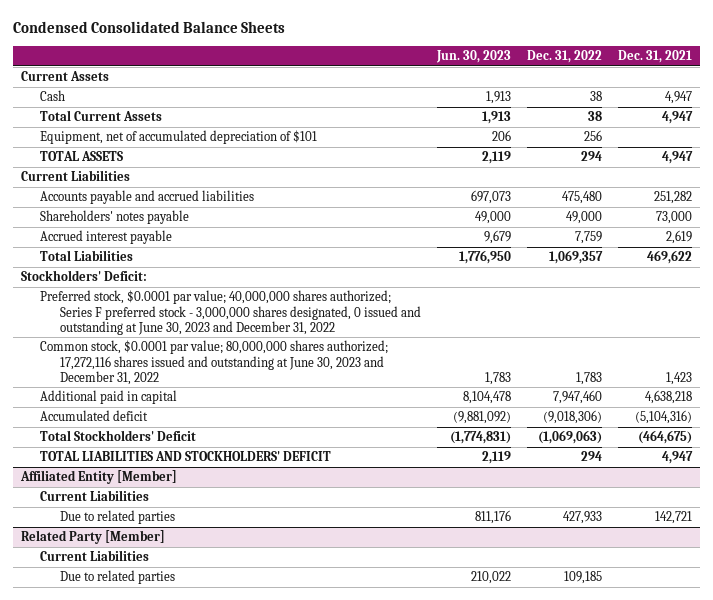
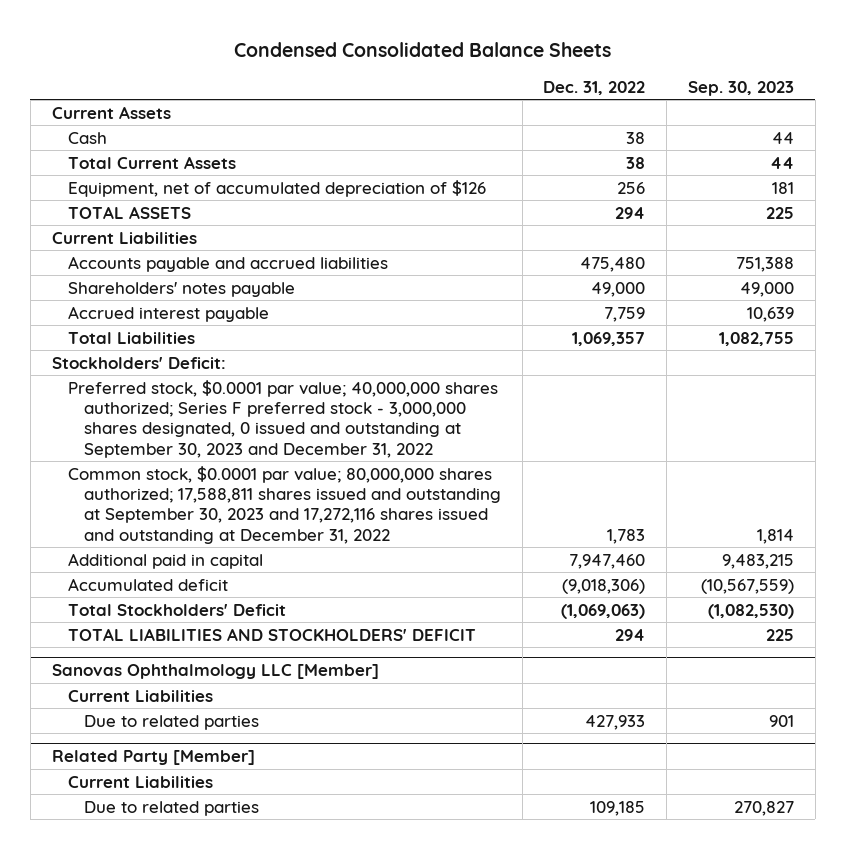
[435,50,511,64] Jun. 30, 2023 -> none
[618,50,693,64] Dec. 31, 2021 -> none
none -> [687,80,794,96] Sep. 30, 2023
[40,130,318,145] Equipment, net of accumulated depreciation of $101 -> [67,179,486,197] Equipment, net of accumulated depreciation of $126
[40,290,421,336] Preferred stock, $0.0001 par value; 40,000,000 shares authorized; Series F preferred stock - 3,000,000 shares designated, 0 issued and outstanding at June 30, 2023 and December 31, 2022 -> [67,379,498,458] Preferred stock, $0.0001 par value; 40,000,000 shares authorized; Series F preferred stock - 3,000,000 shares designated, 0 issued and outstanding at September 30, 2023 and December 31, 2022
[40,340,389,386] Common stock, $0.0001 par value; 80,000,000 shares authorized; 17,272,116 shares issued and outstanding at June 30, 2023 and December 31, 2022 -> [67,465,501,544] Common stock, $0.0001 par value; 80,000,000 shares authorized; 17,588,811 shares issued and outstanding at September 30, 2023 and 17,272,116 shares issued and outstanding at December 31, 2022
[19,470,177,485] Affiliated Entity [Member] -> none
none -> [51,663,379,679] Sanovas Ophthalmology LLC [Member]

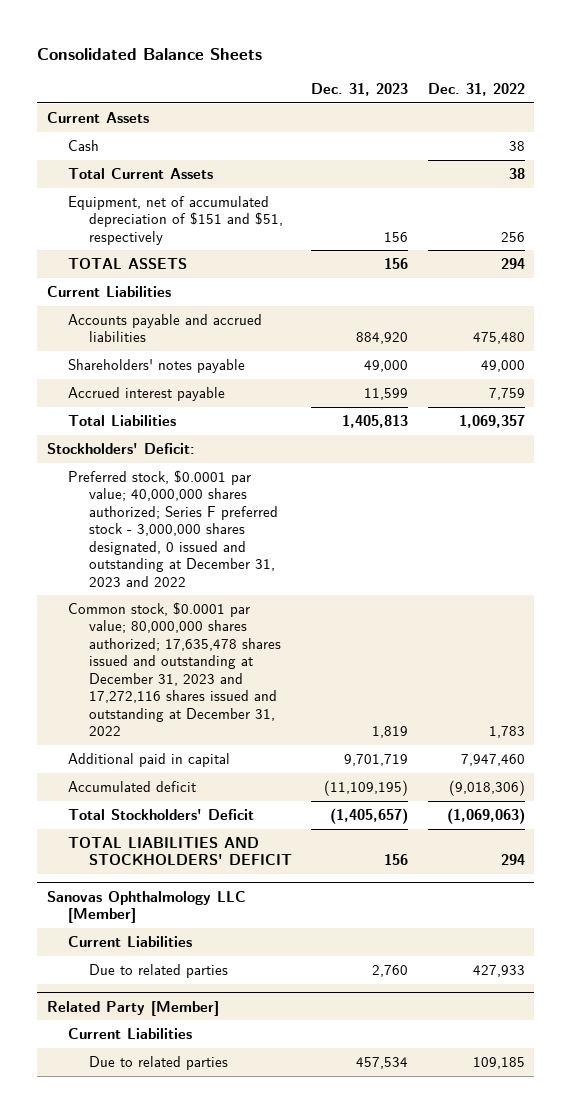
[233,41,611,57] Condensed Consolidated Balance Sheets -> [37,48,263,61] Consolidated Balance Sheets
[687,80,794,96] Sep. 30, 2023 -> none
none -> [311,82,409,96] Dec. 31, 2023
[67,179,486,197] Equipment, net of accumulated depreciation of $126 -> [68,195,284,245] Equipment, net of accumulated depreciation of $151 and $51, respectively
[67,379,498,458] Preferred stock, $0.0001 par value; 40,000,000 shares authorized; Series F preferred stock - 3,000,000 shares designated, 0 issued and outstanding at September 30, 2023 and December 31, 2022 -> [68,469,279,587] Preferred stock, $0.0001 par value; 40,000,000 shares authorized; Series F preferred stock - 3,000,000 shares designated, 0 issued and outstanding at December 31, 2023 and 2022
[67,465,501,544] Common stock, $0.0001 par value; 80,000,000 shares authorized; 17,588,811 shares issued and outstanding at September 30, 2023 and 17,272,116 shares issued and outstanding at December 31, 2022 -> [68,601,282,737] Common stock, $0.0001 par value; 80,000,000 shares authorized; 17,635,478 shares issued and outstanding at December 31, 2023 and 17,272,116 shares issued and outstanding at December 31, 2022

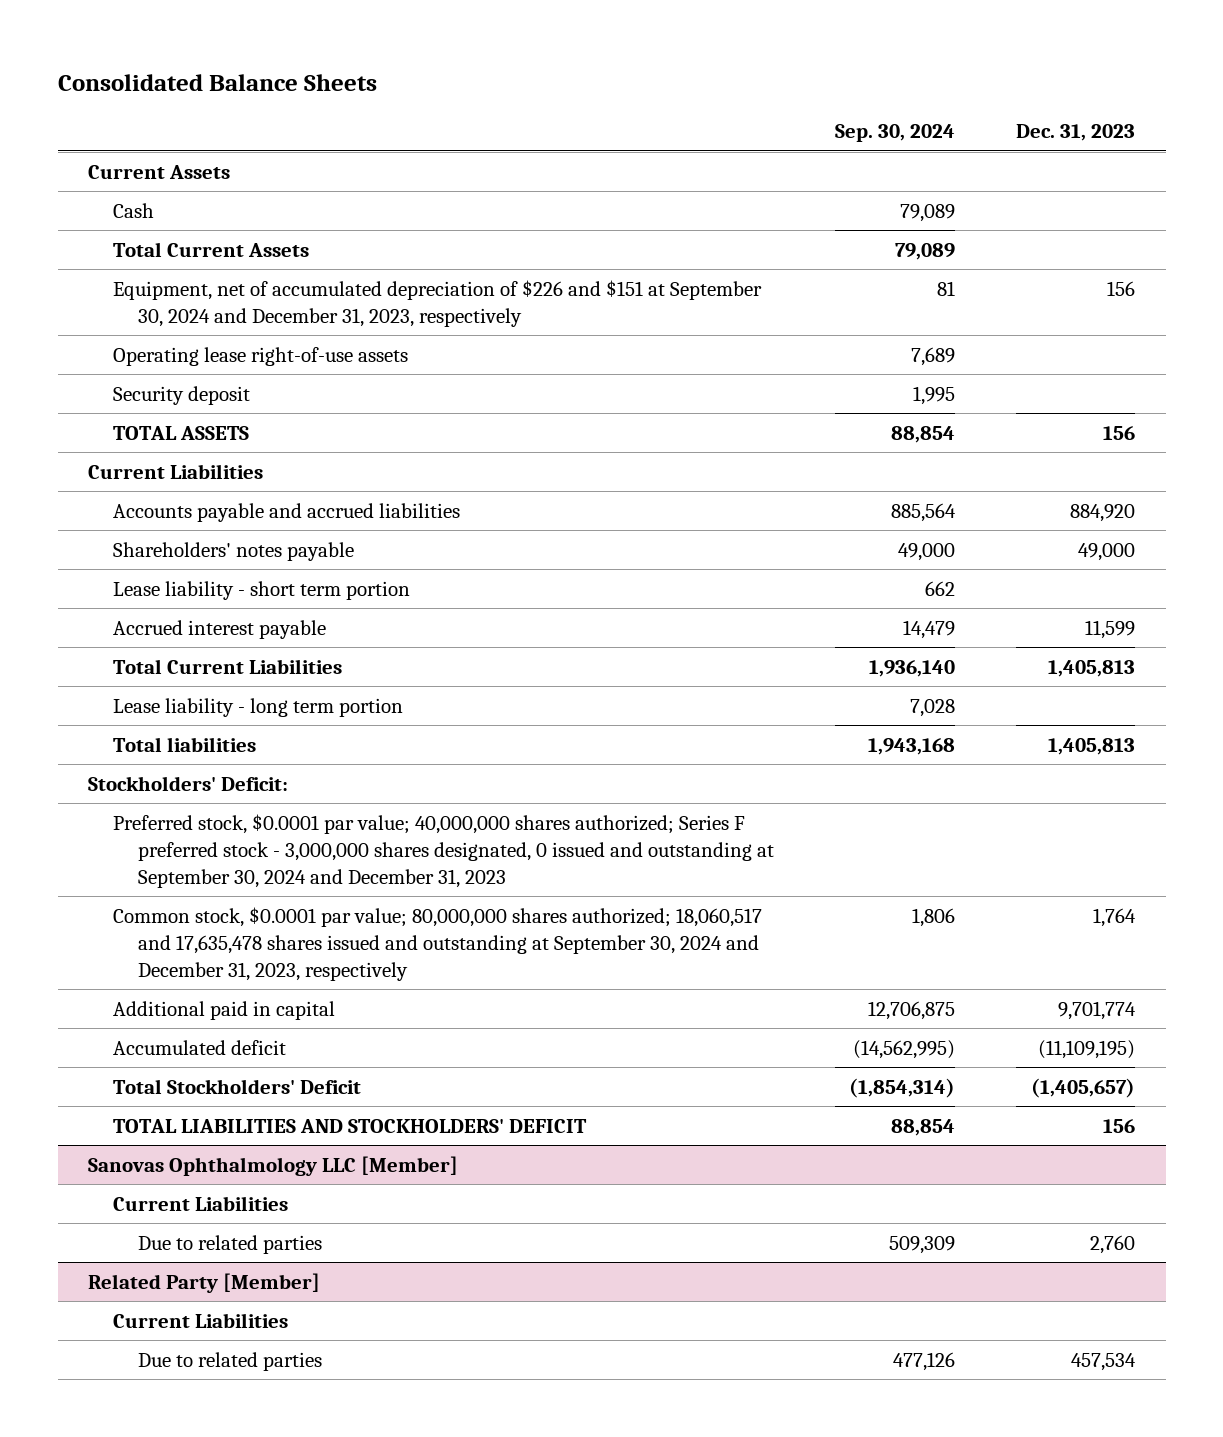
[427,82,525,96] Dec. 31, 2022 -> none
none -> [834,124,955,143] Sep. 30, 2024
[68,195,284,245] Equipment, net of accumulated depreciation of $151 and $51, respectively -> [113,279,763,327] Equipment, net of accumulated depreciation of $226 and $151 at September 30, 2024 and December 31, 2023, respectively
none -> [113,346,409,366] Operating lease right-of-use assets
none -> [113,385,251,405] Security deposit
none -> [113,580,411,600] Lease liability - short term portion
none -> [113,658,343,674] Total Current Liabilities
none -> [113,697,404,717] Lease liability - long term portion
[68,414,177,426] Total Liabilities -> [113,736,257,752] Total liabilities
[68,469,279,587] Preferred stock, $0.0001 par value; 40,000,000 shares authorized; Series F preferred stock - 3,000,000 shares designated, 0 issued and outstanding at December 31, 2023 and 2022 -> [113,813,774,889] Preferred stock, $0.0001 par value; 40,000,000 shares authorized; Series F preferred stock - 3,000,000 shares designated, 0 issued and outstanding at September 30, 2024 and December 31, 2023
[68,601,282,737] Common stock, $0.0001 par value; 80,000,000 shares authorized; 17,635,478 shares issued and outstanding at December 31, 2023 and 17,272,116 shares issued and outstanding at December 31, 2022 -> [113,906,763,982] Common stock, $0.0001 par value; 80,000,000 shares authorized; 18,060,517 and 17,635,478 shares issued and outstanding at September 30, 2024 and December 31, 2023, respectively
[372,726,409,739] 1,819 -> [1093,907,1137,927] 1,764
[344,753,409,766] 9,701,719 -> [1058,1000,1137,1020] 9,701,774

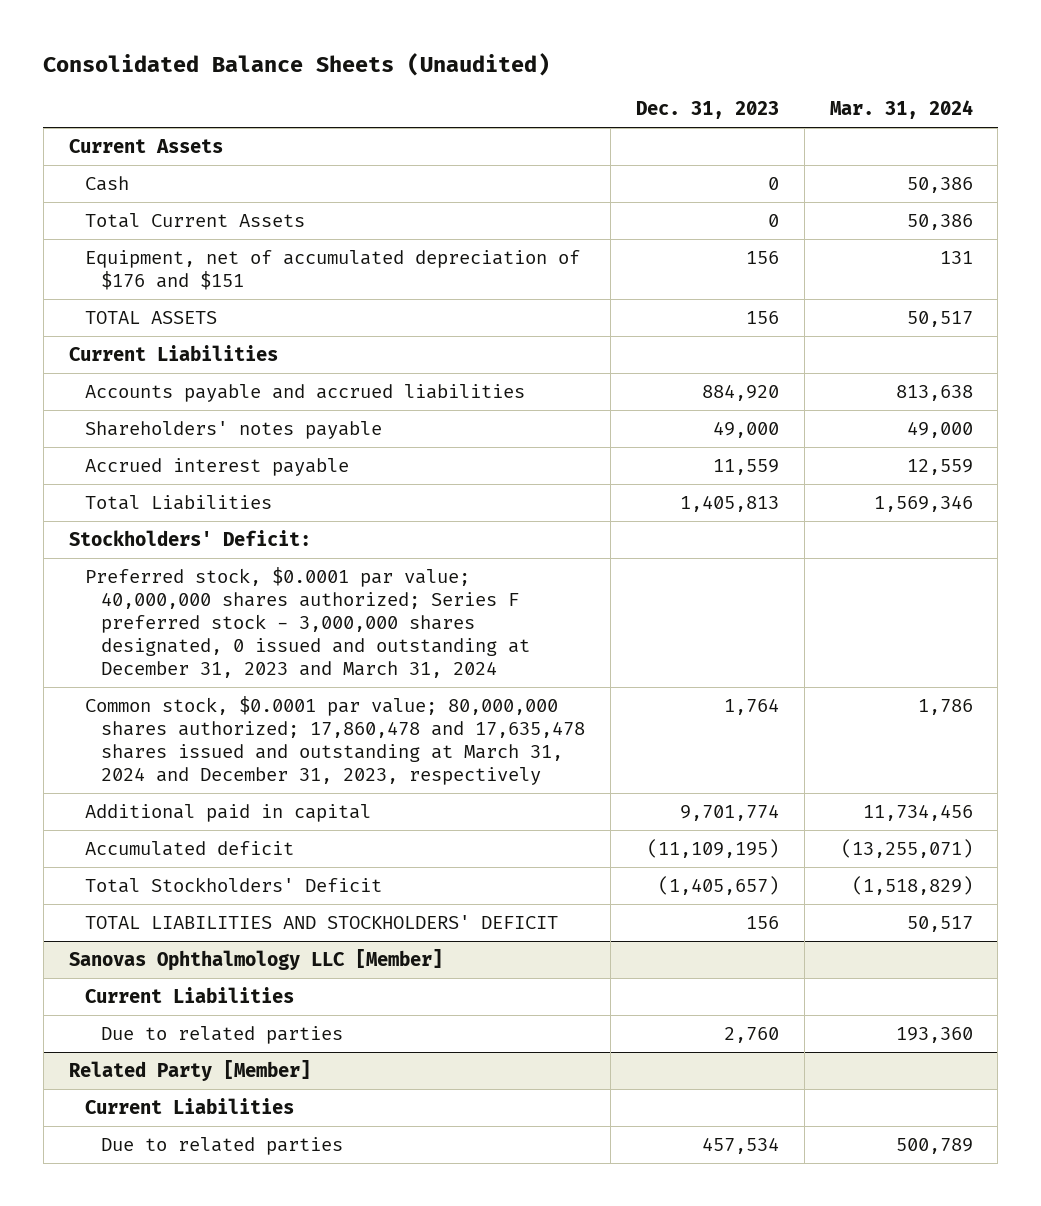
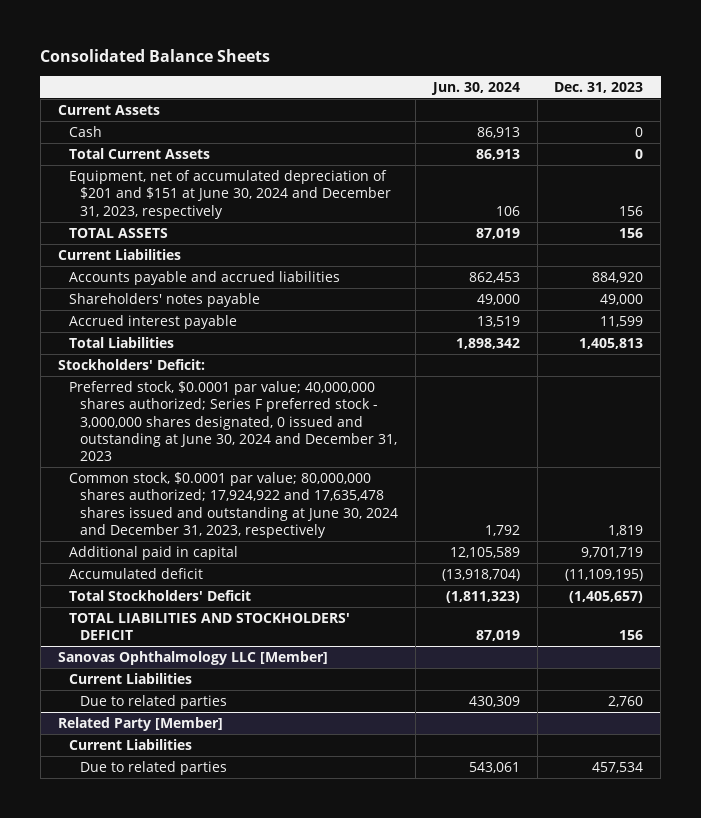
[43,52,551,76] Consolidated Balance Sheets (Unaudited) -> [40,48,271,62] Consolidated Balance Sheets
[829,100,973,120] Mar. 31, 2024 -> none
none -> [430,81,520,95] Jun. 30, 2024
[85,249,581,290] Equipment, net of accumulated depreciation of $176 and $151 -> [68,169,392,219] Equipment, net of accumulated depreciation of $201 and $151 at June 30, 2024 and December 31, 2023, respectively
[713,458,780,475] 11,559 -> [600,315,644,327] 11,599
[85,566,531,679] Preferred stock, $0.0001 par value; 40,000,000 shares authorized; Series F preferred stock - 3,000,000 shares designated, 0 issued and outstanding at December 31, 2023 and March 31, 2024 -> [68,380,398,462] Preferred stock, $0.0001 par value; 40,000,000 shares authorized; Series F preferred stock - 3,000,000 shares designated, 0 issued and outstanding at June 30, 2024 and December 31, 2023
[85,695,586,785] Common stock, $0.0001 par value; 80,000,000 shares authorized; 17,860,478 and 17,635,478 shares issued and outstanding at March 31, 2024 and December 31, 2023, respectively -> [68,471,399,539] Common stock, $0.0001 par value; 80,000,000 shares authorized; 17,924,922 and 17,635,478 shares issued and outstanding at June 30, 2024 and December 31, 2023, respectively
[724,697,780,715] 1,764 -> [608,525,644,537] 1,819
[680,803,780,821] 9,701,774 -> [581,546,644,558] 9,701,719

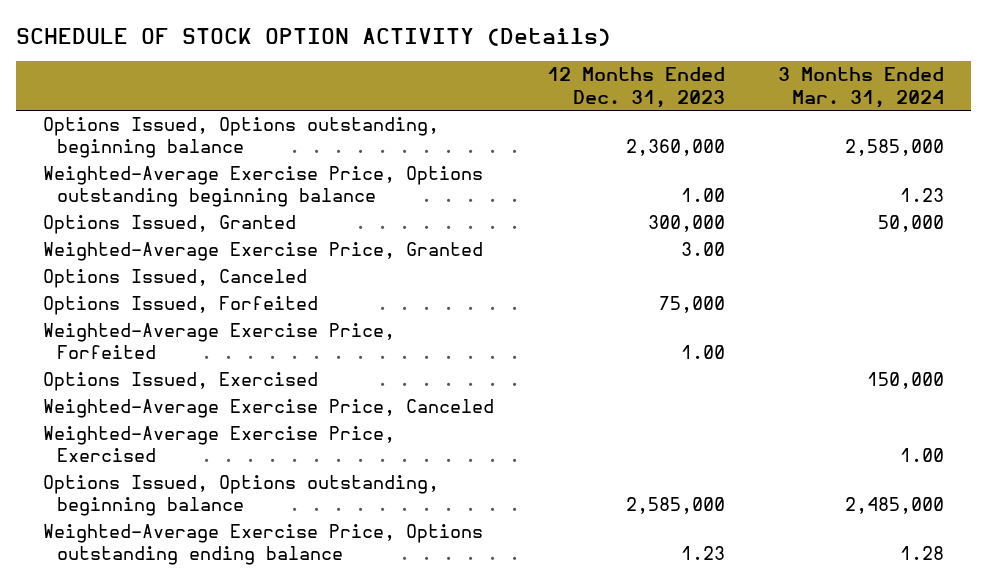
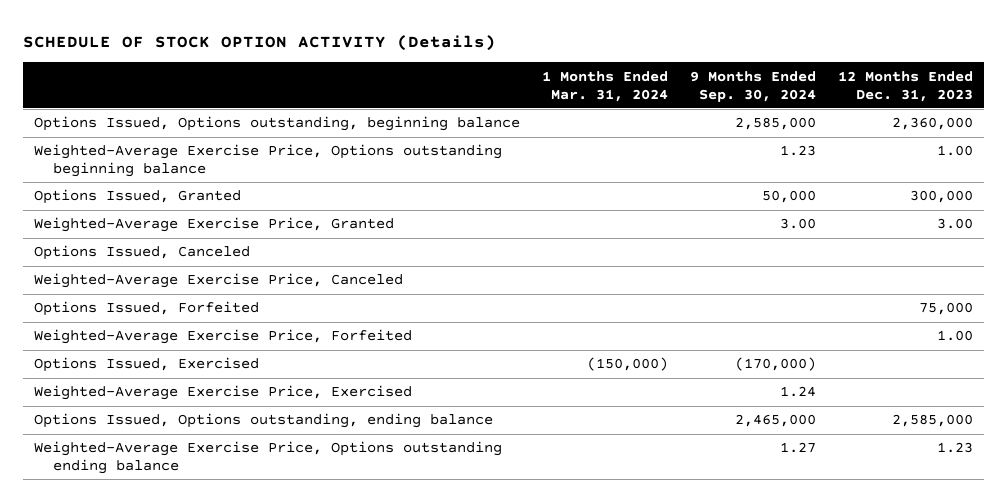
[778,67,945,108] 3 Months Ended Mar. 31, 2024 -> none
none -> [542,70,669,102] 1 Months Ended Mar. 31, 2024
none -> [689,70,816,102] 9 Months Ended Sep. 30, 2024
[42,399,494,419] Weighted-Average Exercise Price, Canceled -> [34,273,404,289] Weighted-Average Exercise Price, Canceled
[42,475,439,517] Options Issued, Options outstanding, beginning balance -> [34,413,494,429] Options Issued, Options outstanding, ending balance

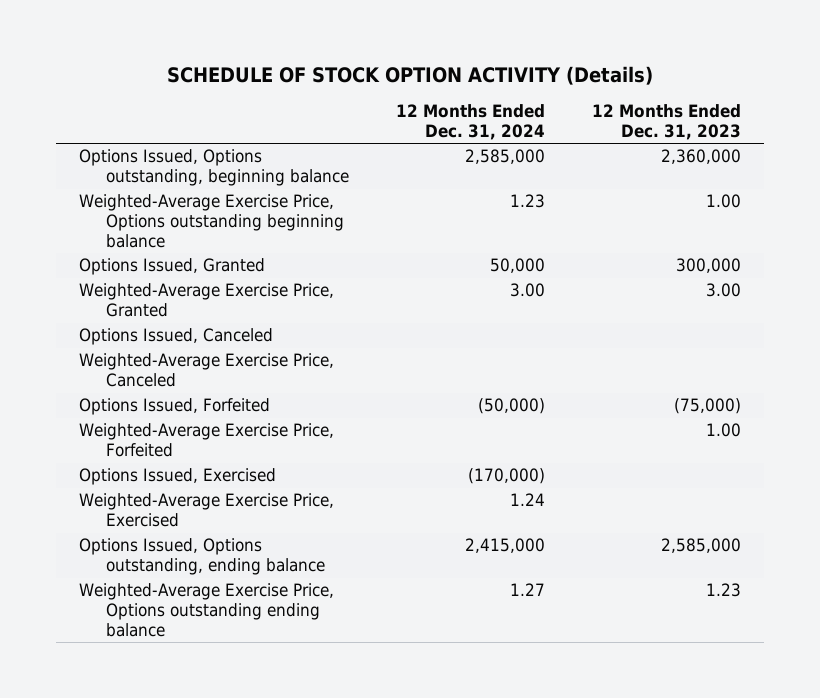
[542,70,669,102] 1 Months Ended Mar. 31, 2024 -> none
[689,70,816,102] 9 Months Ended Sep. 30, 2024 -> none
none -> [396,104,546,141] 12 Months Ended Dec. 31, 2024
[918,302,973,316] 75,000 -> [673,398,741,415] (75,000)

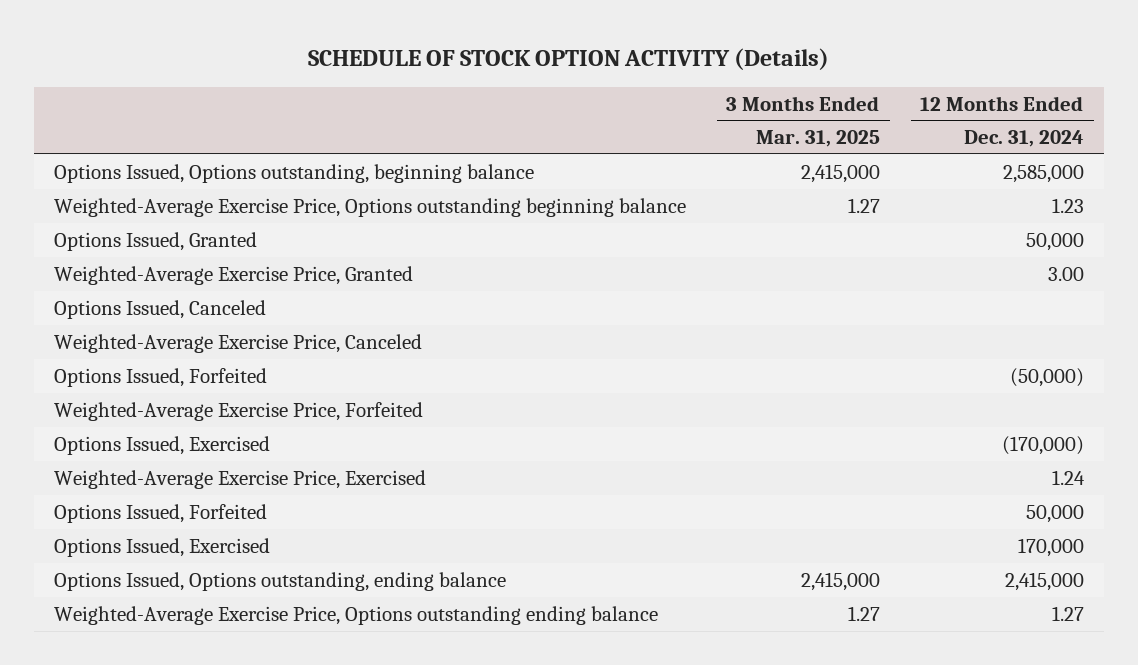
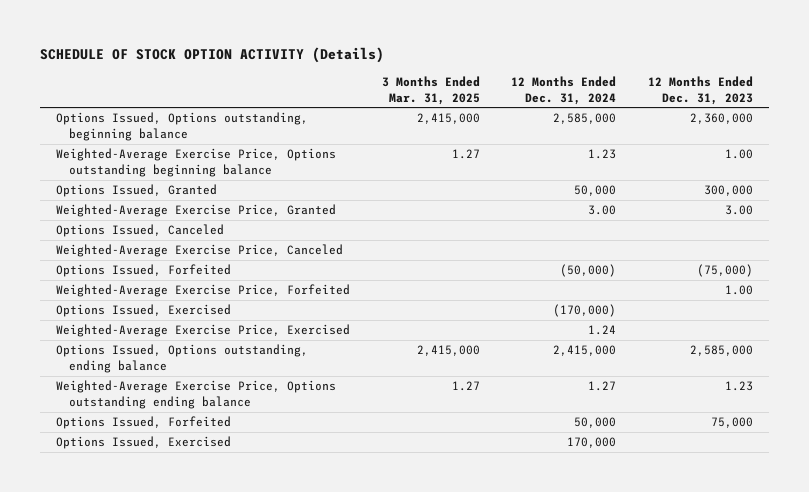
none -> [647,76,753,105] 12 Months Ended Dec. 31, 2023
[54,503,268,523] Options Issued, Forfeited -> [56,416,232,430] Options Issued, Forfeited
[54,537,271,557] Options Issued, Exercised -> [56,436,232,450] Options Issued, Exercised

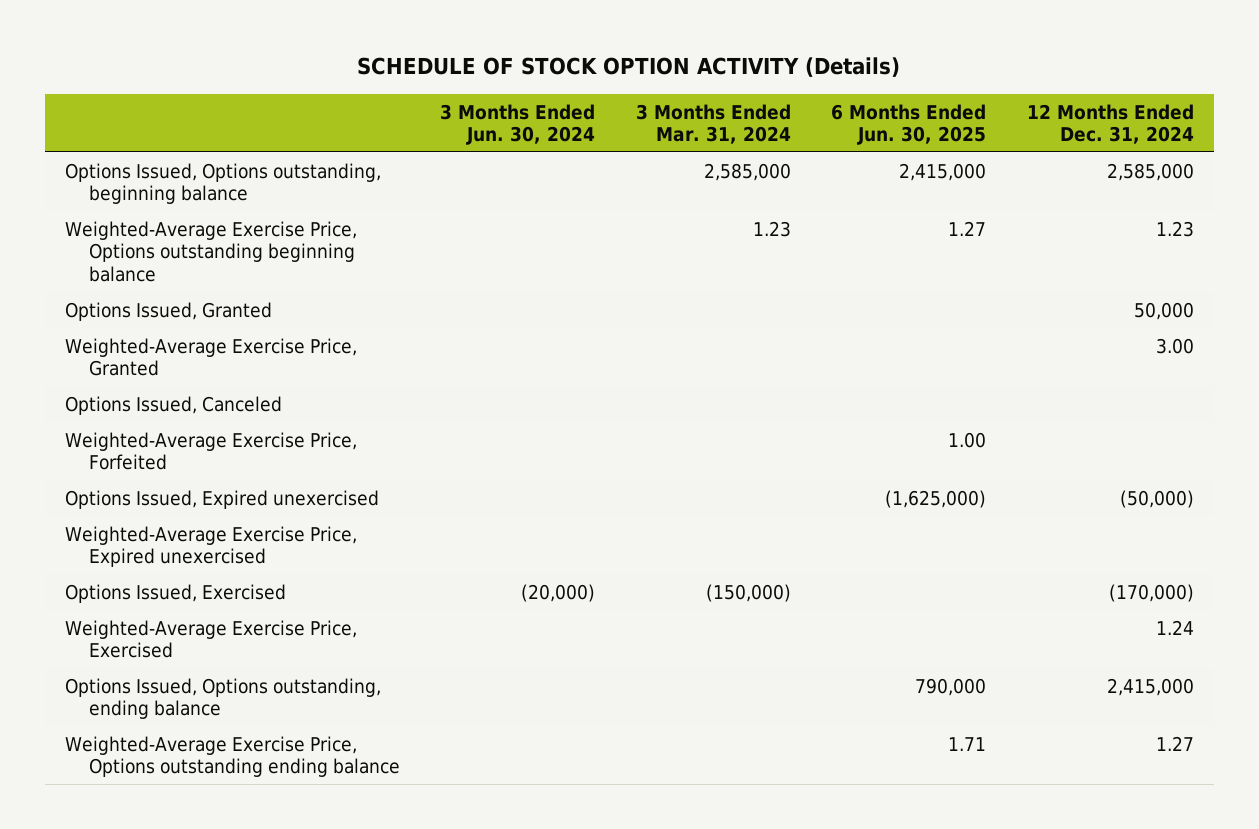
[381,76,480,105] 3 Months Ended Mar. 31, 2025 -> none
[647,76,753,105] 12 Months Ended Dec. 31, 2023 -> none
none -> [440,103,596,146] 3 Months Ended Jun. 30, 2024
none -> [635,103,791,145] 3 Months Ended Mar. 31, 2024
none -> [831,103,987,146] 6 Months Ended Jun. 30, 2025
[56,244,344,258] Weighted-Average Exercise Price, Canceled -> none
[56,264,232,278] Options Issued, Forfeited -> none
none -> [64,489,379,509] Options Issued, Expired unexercised
none -> [64,525,357,568] Weighted-Average Exercise Price, Expired unexercised
[56,416,232,430] Options Issued, Forfeited -> none
[56,436,232,450] Options Issued, Exercised -> none

